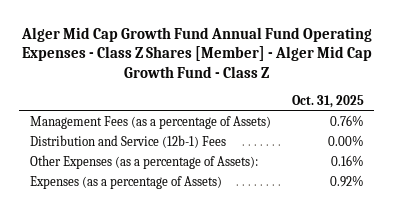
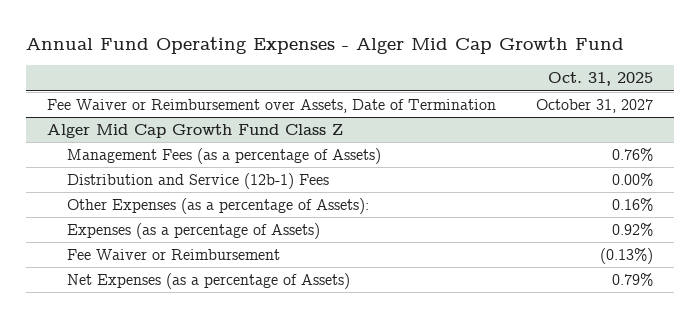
[20,26,372,79] Alger Mid Cap Growth Fund Annual Fund Operating Expenses - Class Z Shares [Member] - Alger Mid Cap Growth Fund - Class Z -> [26,36,625,54] Annual Fund Operating Expenses - Alger Mid Cap Growth Fund
none -> [46,98,496,113] Fee Waiver or Reimbursement over Assets, Date of Termination
none -> [46,123,343,138] Alger Mid Cap Growth Fund Class Z
none -> [66,248,280,260] Fee Waiver or Reimbursement
none -> [66,272,350,289] Net Expenses (as a percentage of Assets)

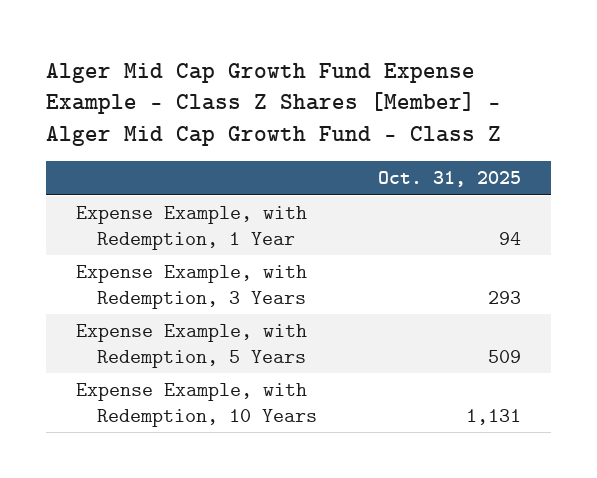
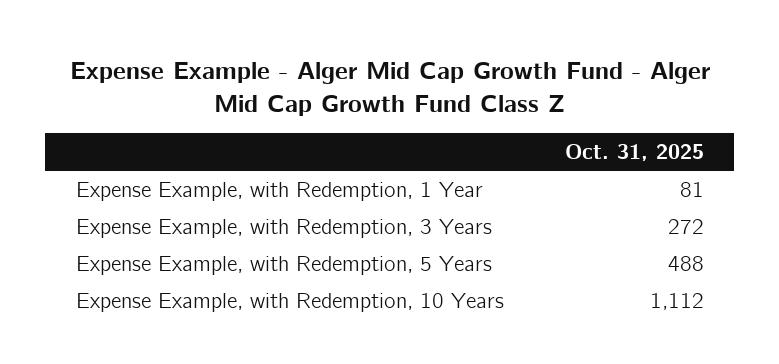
[46,62,502,146] Alger Mid Cap Growth Fund Expense Example - Class Z Shares [Member] - Alger Mid Cap Growth Fund - Class Z -> [69,61,710,116] Expense Example - Alger Mid Cap Growth Fund - Alger Mid Cap Growth Fund Class Z
[498,231,521,245] 94 -> [679,181,704,197] 81
[487,290,521,304] 293 -> [667,218,704,234] 272
[487,349,521,363] 509 -> [667,255,704,271] 488
[465,408,521,425] 1,131 -> [649,292,704,310] 1,112

